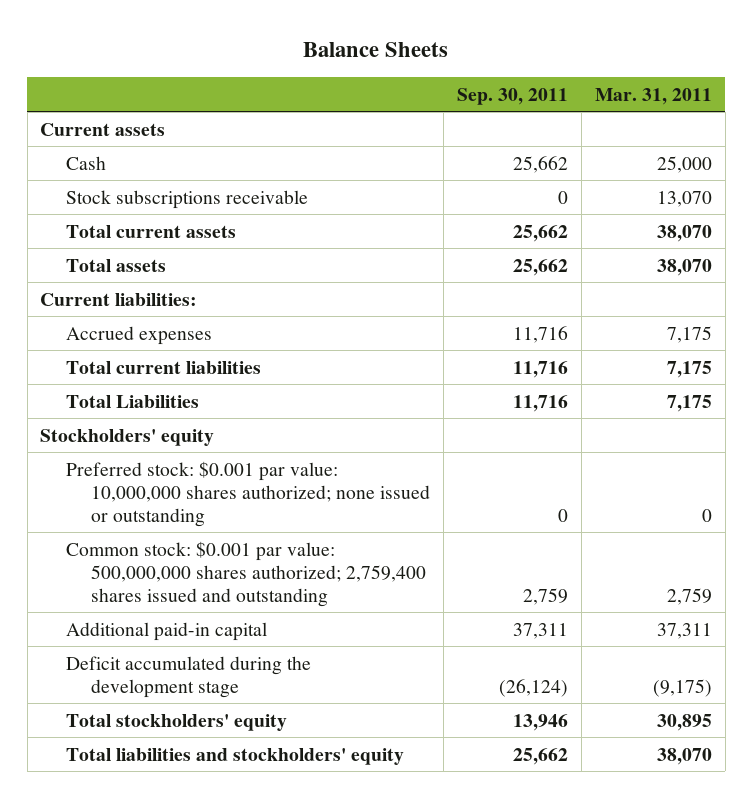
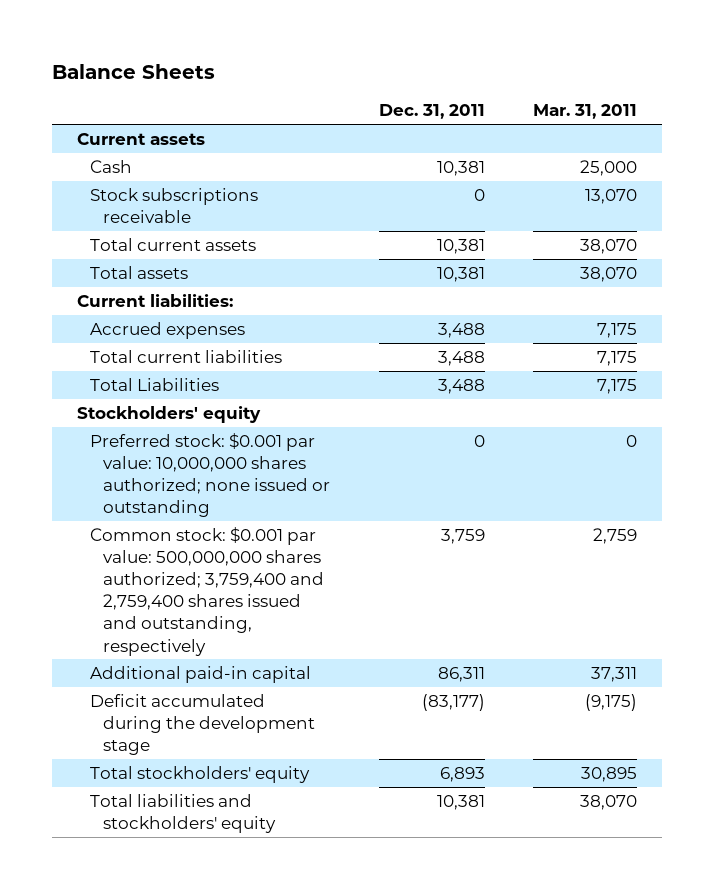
[456,87,568,105] Sep. 30, 2011 -> none
none -> [378,104,485,120] Dec. 31, 2011
[65,540,427,607] Common stock: $0.001 par value: 500,000,000 shares authorized; 2,759,400 shares issued and outstanding -> [89,526,324,656] Common stock: $0.001 par value: 500,000,000 shares authorized; 3,759,400 and 2,759,400 shares issued and outstanding, respectively

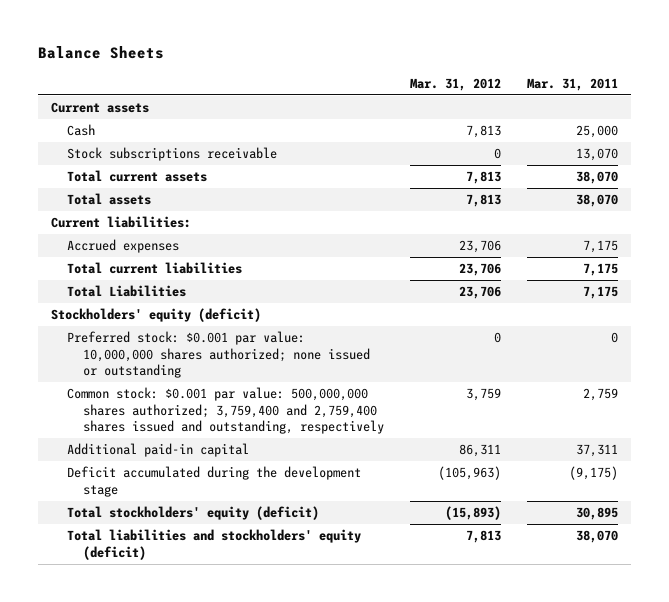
[378,104,485,120] Dec. 31, 2011 -> none
none -> [409,77,501,91] Mar. 31, 2012
[76,405,261,423] Stockholders' equity -> [50,308,261,323] Stockholders' equity (deficit)
[89,765,310,783] Total stockholders' equity -> [66,506,319,521] Total stockholders' equity (deficit)
[89,793,276,834] Total liabilities and stockholders' equity -> [66,529,361,560] Total liabilities and stockholders' equity (deficit)

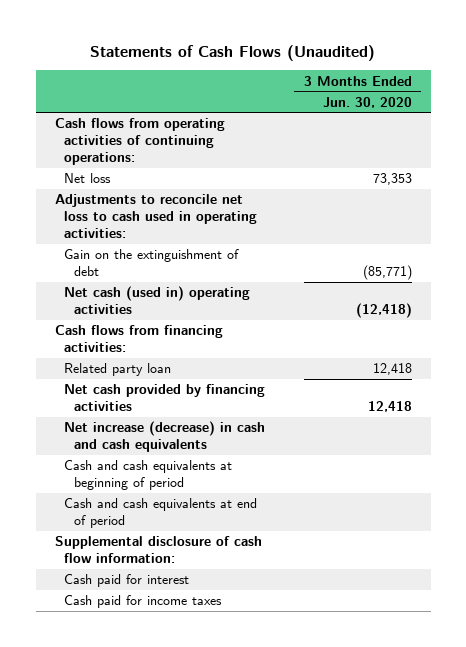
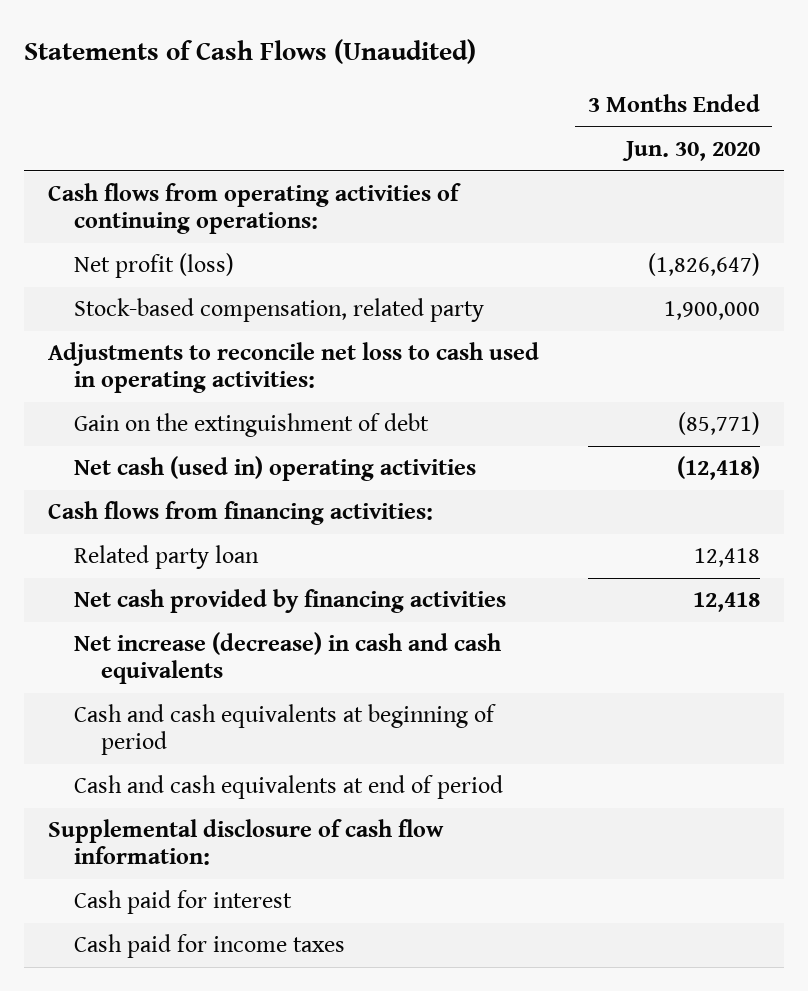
[64,173,112,184] Net loss -> [74,253,235,279] Net profit (loss)
[372,173,412,186] 73,353 -> [647,253,760,277] (1,826,647)
none -> [74,298,485,323] Stock-based compensation, related party

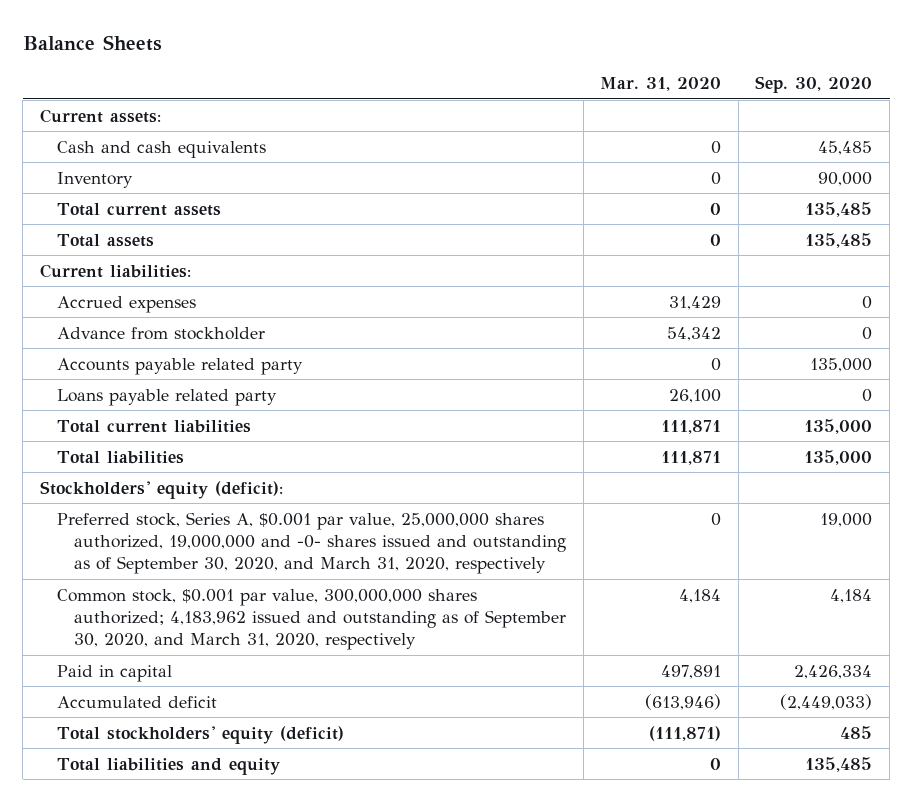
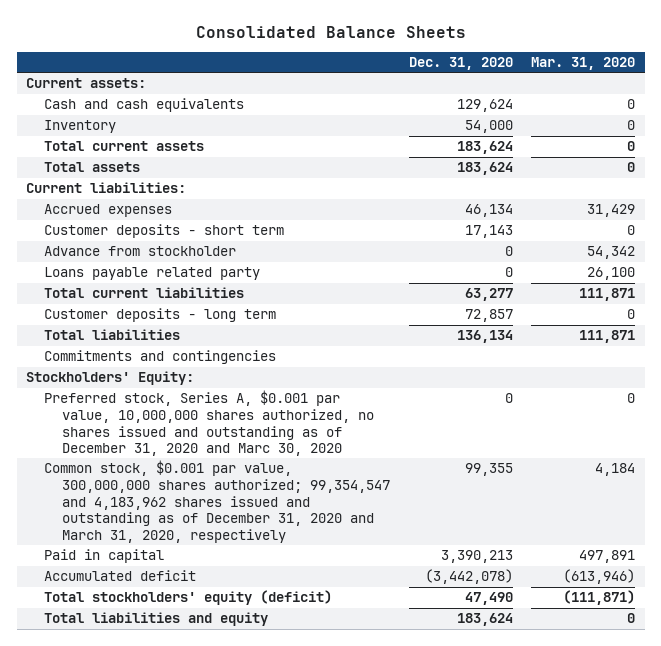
[22,34,162,51] Balance Sheets -> [195,26,466,39] Consolidated Balance Sheets
[755,75,873,93] Sep. 30, 2020 -> none
none -> [408,57,513,71] Dec. 31, 2020
none -> [44,224,285,239] Customer deposits - short term
[56,357,303,375] Accounts payable related party -> none
none -> [44,308,277,323] Customer deposits - long term
none -> [44,350,277,365] Commitments and contingencies
[39,480,283,499] Stockholders' equity (deficit): -> [25,371,194,386] Stockholders' Equity:
[56,511,566,574] Preferred stock, Series A, $0.001 par value, 25,000,000 shares authorized, 19,000,000 and -0- shares issued and outstanding as of September 30, 2020, and March 31, 2020, respectively -> [44,390,375,457] Preferred stock, Series A, $0.001 par value, 10,000,000 shares authorized, no shares issued and outstanding as of December 31, 2020 and Marc 30, 2020
[56,588,566,650] Common stock, $0.001 par value, 300,000,000 shares authorized; 4,183,962 issued and outstanding as of September 30, 2020, and March 31, 2020, respectively -> [44,460,391,543] Common stock, $0.001 par value, 300,000,000 shares authorized; 99,354,547 and 4,183,962 shares issued and outstanding as of December 31, 2020 and March 31, 2020, respectively

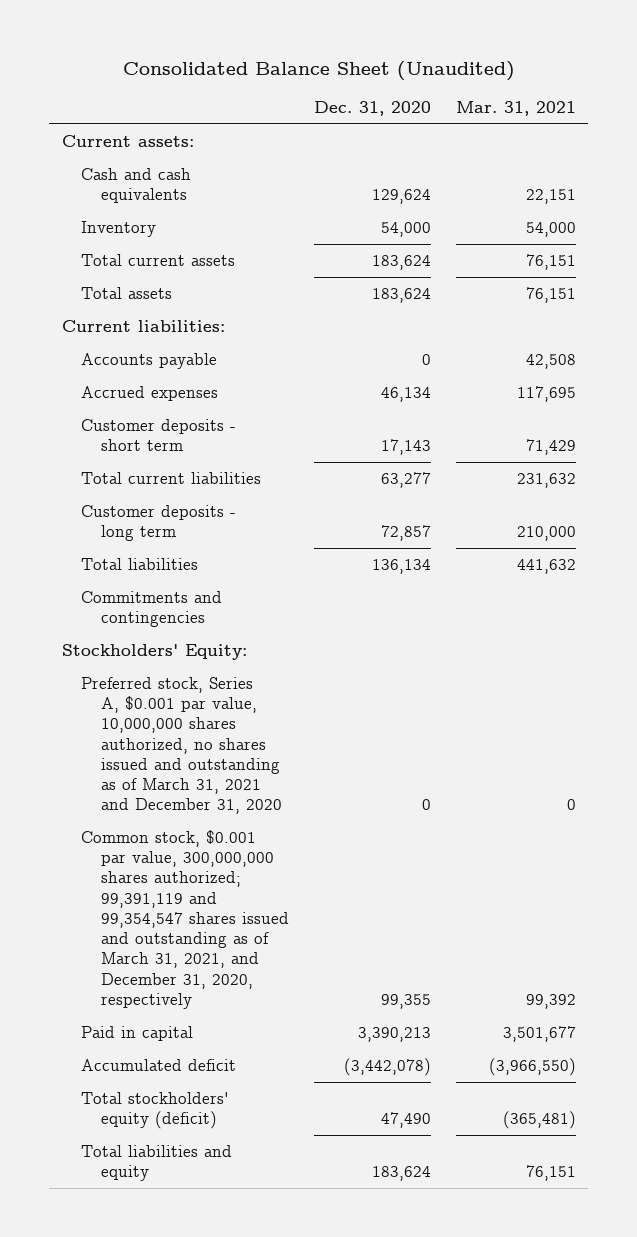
[195,26,466,39] Consolidated Balance Sheets -> [122,60,515,81] Consolidated Balance Sheet (Unaudited)
[531,57,636,71] Mar. 31, 2020 -> none
none -> [455,100,576,116] Mar. 31, 2021
none -> [81,352,218,369] Accounts payable
[44,246,237,257] Advance from stockholder -> none
[44,267,261,281] Loans payable related party -> none
[44,390,375,457] Preferred stock, Series A, $0.001 par value, 10,000,000 shares authorized, no shares issued and outstanding as of December 31, 2020 and Marc 30, 2020 -> [81,676,283,815] Preferred stock, Series A, $0.001 par value, 10,000,000 shares authorized, no shares issued and outstanding as of March 31, 2021 and December 31, 2020
[44,460,391,543] Common stock, $0.001 par value, 300,000,000 shares authorized; 99,354,547 and 4,183,962 shares issued and outstanding as of December 31, 2020 and March 31, 2020, respectively -> [81,829,290,1009] Common stock, $0.001 par value, 300,000,000 shares authorized; 99,391,119 and 99,354,547 shares issued and outstanding as of March 31, 2021, and December 31, 2020, respectively

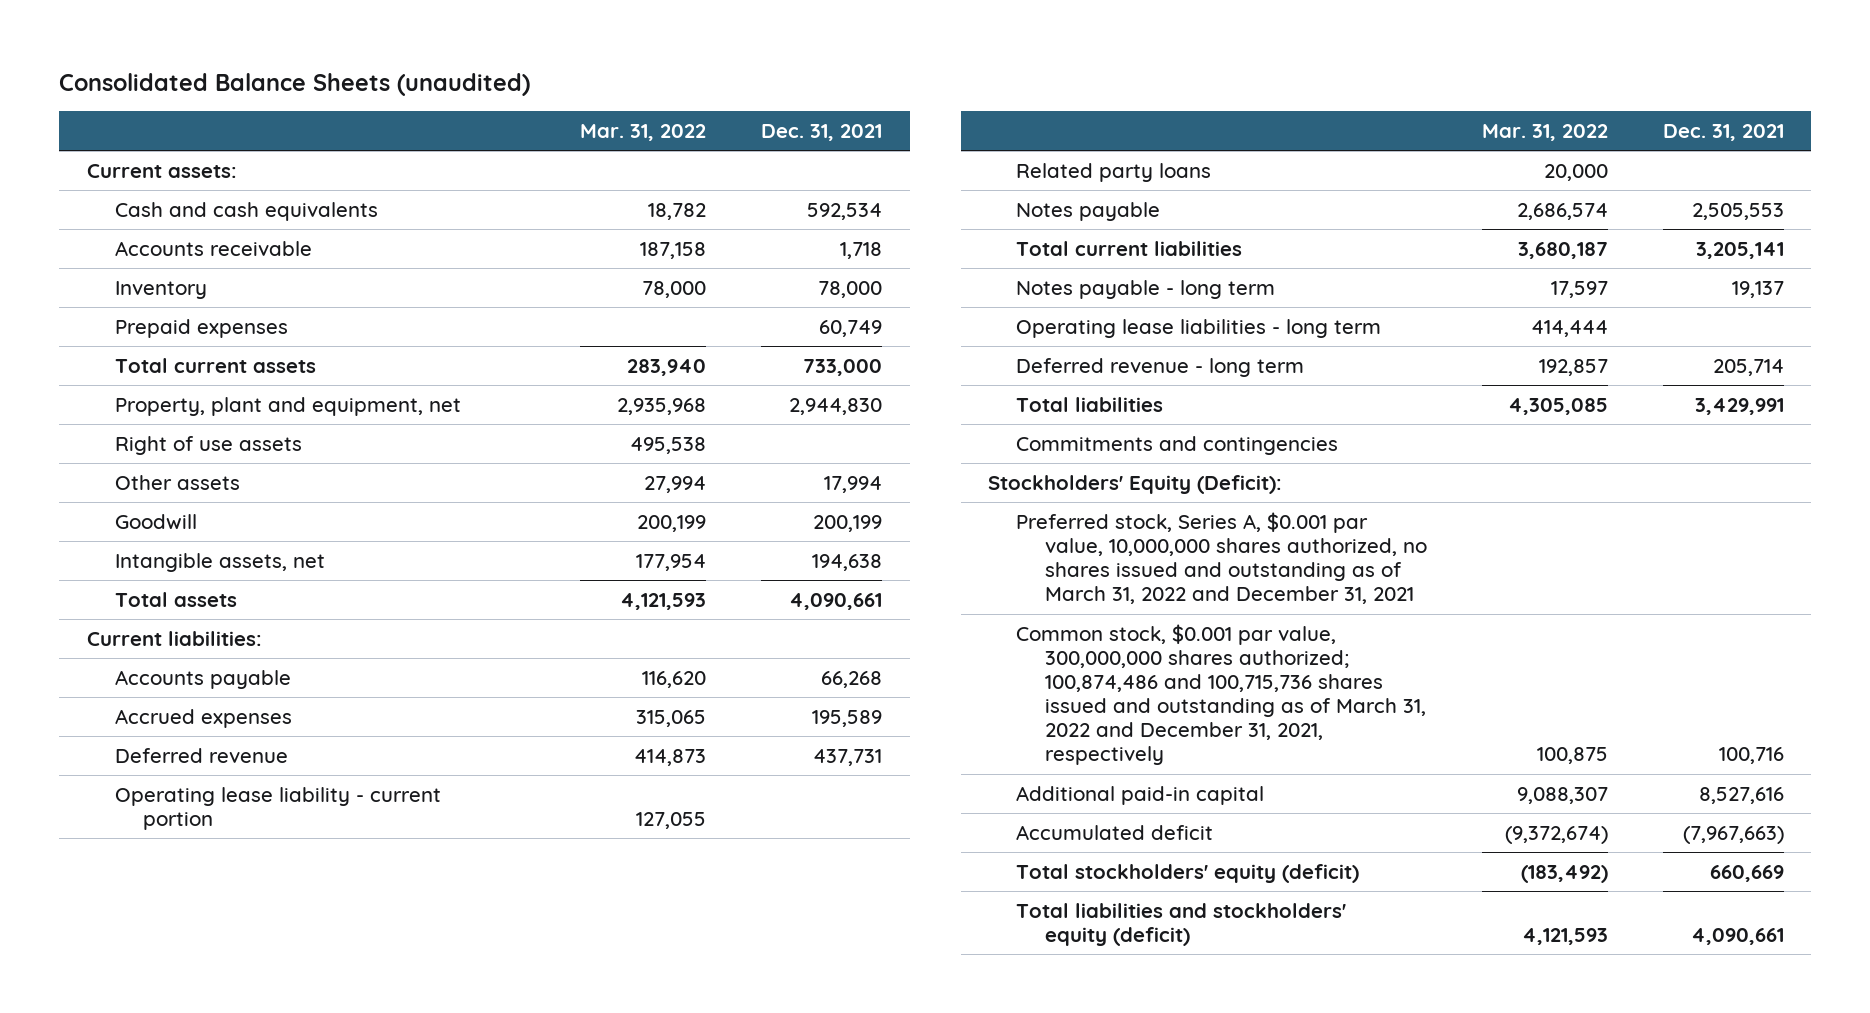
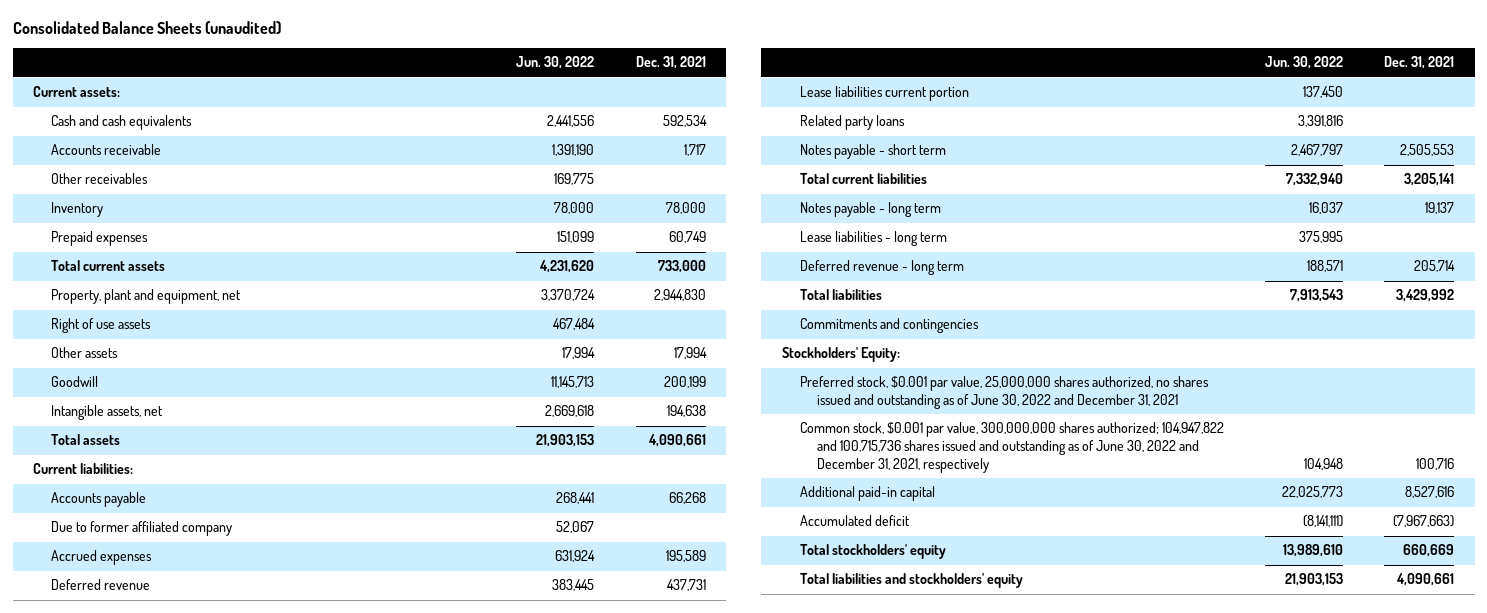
[580,124,707,142] Mar. 31, 2022 -> none
none -> [516,56,595,70] Jun. 30, 2022
[840,241,883,259] 1,718 -> [683,144,706,157] 1,717
none -> [51,173,149,185] Other receivables
none -> [51,521,233,537] Due to former affiliated company
[114,786,441,830] Operating lease liability - current portion -> [799,86,969,102] Lease liabilities current portion
[1016,201,1161,221] Notes payable -> [799,144,946,160] Notes payable - short term
[1016,318,1382,338] Operating lease liabilities - long term -> [799,231,947,247] Lease liabilities - long term
[1694,397,1784,415] 3,429,991 -> [1396,289,1455,303] 3,429,992
[988,474,1283,494] Stockholders' Equity (Deficit): -> [781,347,900,363] Stockholders' Equity:
[1016,511,1427,605] Preferred stock, Series A, $0.001 par value, 10,000,000 shares authorized, no shares issued and outstanding as of March 31, 2022 and December 31, 2021 -> [799,376,1209,409] Preferred stock, $0.001 par value, 25,000,000 shares authorized, no shares issued and outstanding as of June 30, 2022 and December 31, 2021
[1016,623,1426,766] Common stock, $0.001 par value, 300,000,000 shares authorized; 100,874,486 and 100,715,736 shares issued and outstanding as of March 31, 2022 and December 31, 2021, respectively -> [799,422,1224,473] Common stock, $0.001 par value, 300,000,000 shares authorized; 104,947,822 and 100,715,736 shares issued and outstanding as of June 30, 2022 and December 31, 2021, respectively
[1016,863,1360,883] Total stockholders' equity (deficit) -> [799,544,946,560] Total stockholders' equity
[1016,902,1347,946] Total liabilities and stockholders' equity (deficit) -> [799,573,1023,589] Total liabilities and stockholders' equity

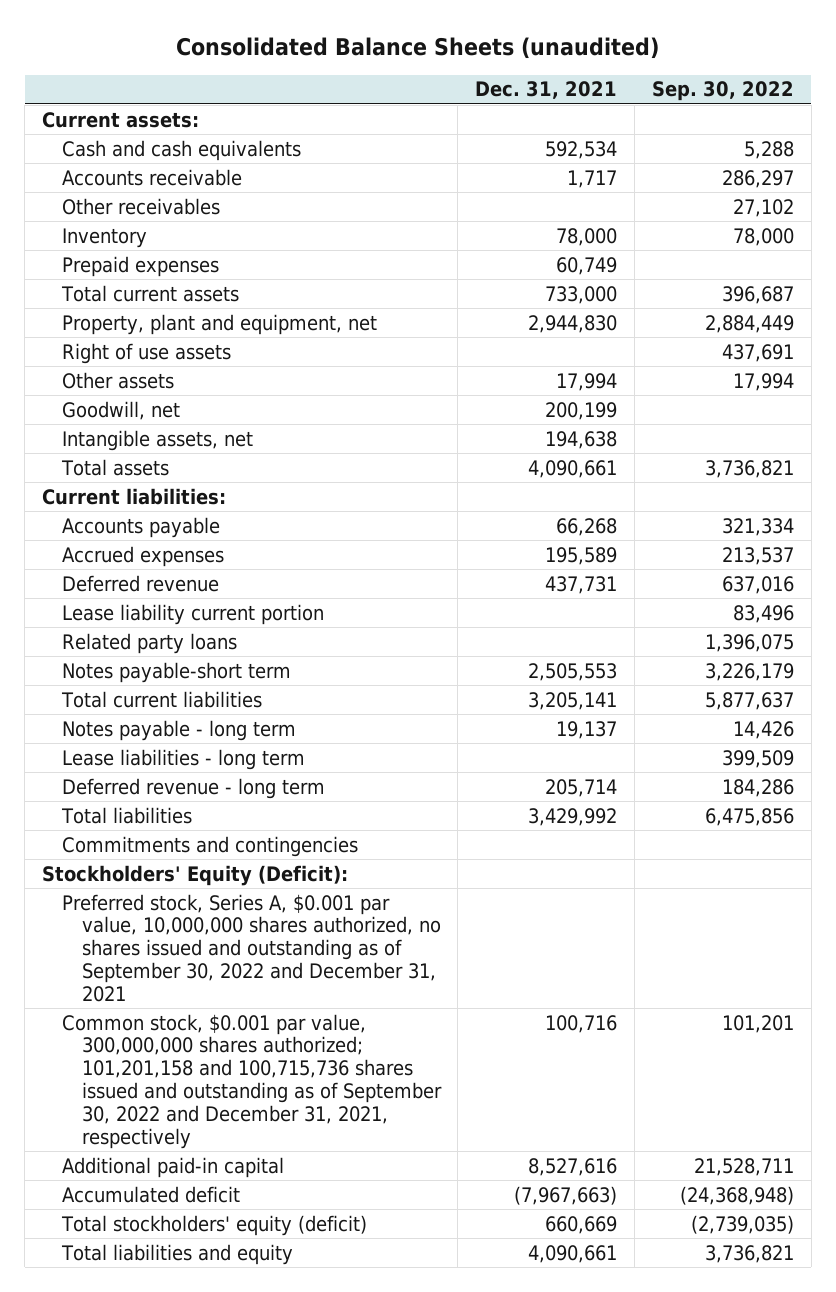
[516,56,595,70] Jun. 30, 2022 -> none
none -> [651,81,794,102] Sep. 30, 2022
[51,376,99,388] Goodwill -> [61,400,180,420] Goodwill, net
[51,521,233,537] Due to former affiliated company -> none
[799,86,969,102] Lease liabilities current portion -> [61,603,324,625] Lease liability current portion
[799,144,946,160] Notes payable - short term -> [61,661,291,683] Notes payable-short term
[781,347,900,363] Stockholders' Equity: -> [42,864,349,886] Stockholders' Equity (Deficit):
[799,376,1209,409] Preferred stock, $0.001 par value, 25,000,000 shares authorized, no shares issued and outstanding as of June 30, 2022 and December 31, 2021 -> [61,893,441,1003] Preferred stock, Series A, $0.001 par value, 10,000,000 shares authorized, no shares issued and outstanding as of September 30, 2022 and December 31, 2021
[799,422,1224,473] Common stock, $0.001 par value, 300,000,000 shares authorized; 104,947,822 and 100,715,736 shares issued and outstanding as of June 30, 2022 and December 31, 2021, respectively -> [61,1013,442,1150] Common stock, $0.001 par value, 300,000,000 shares authorized; 101,201,158 and 100,715,736 shares issued and outstanding as of September 30, 2022 and December 31, 2021, respectively
[799,544,946,560] Total stockholders' equity -> [60,1214,367,1236] Total stockholders' equity (deficit)
[799,573,1023,589] Total liabilities and stockholders' equity -> [60,1243,293,1265] Total liabilities and equity

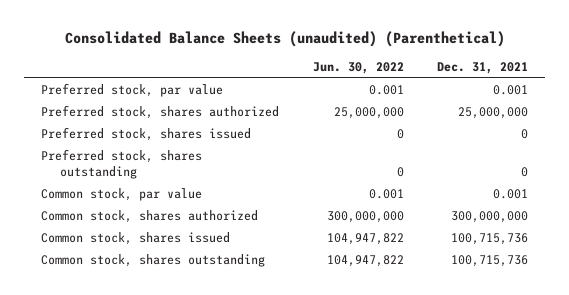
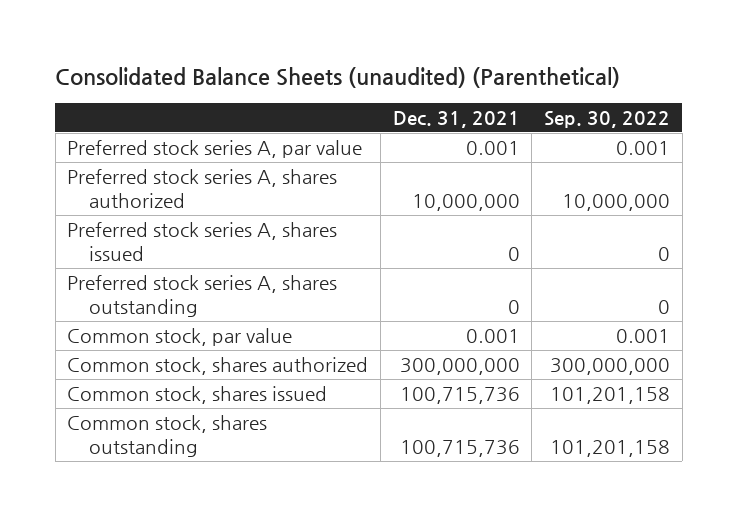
[312,62,404,75] Jun. 30, 2022 -> none
none -> [544,110,671,128] Sep. 30, 2022
[40,83,223,98] Preferred stock, par value -> [67,140,363,159] Preferred stock series A, par value
[40,105,279,120] Preferred stock, shares authorized -> [67,169,338,208] Preferred stock series A, shares authorized
[458,107,529,120] 25,000,000 -> [411,193,520,211] 10,000,000
[40,127,251,142] Preferred stock, shares issued -> [67,222,338,261] Preferred stock series A, shares issued
[40,149,202,180] Preferred stock, shares outstanding -> [67,275,338,317] Preferred stock series A, shares outstanding

